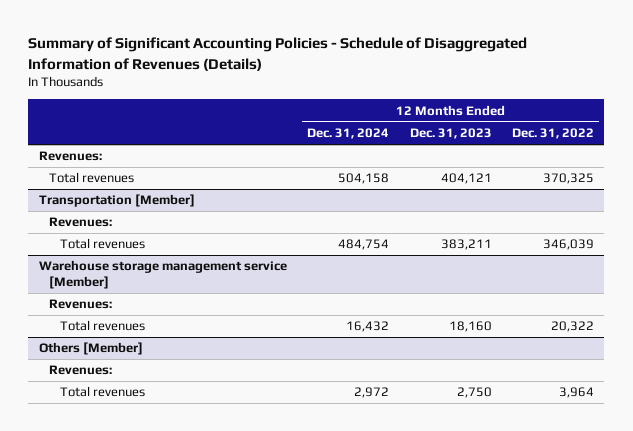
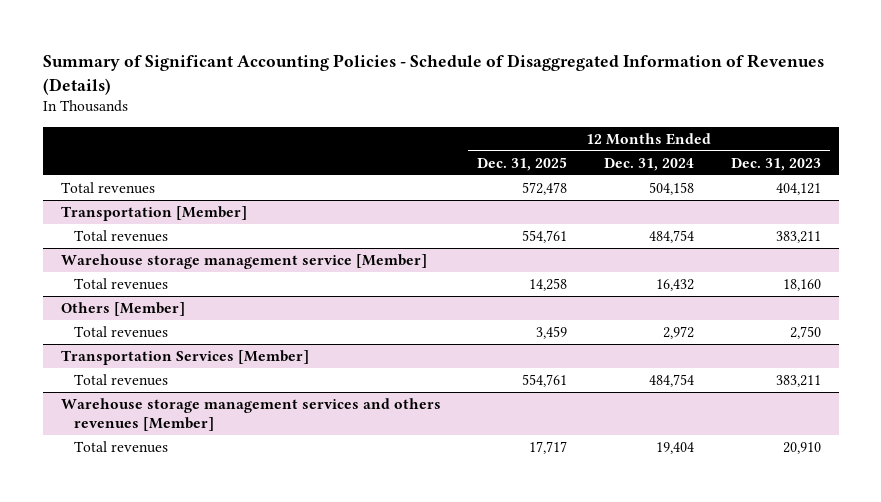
[512,128,595,140] Dec. 31, 2022 -> none
none -> [477,156,568,171] Dec. 31, 2025
[38,151,102,162] Revenues: -> none
[49,217,113,228] Revenues: -> none
[49,299,113,310] Revenues: -> none
[49,365,113,376] Revenues: -> none
none -> [60,349,309,365] Transportation Services [Member]
none -> [73,373,168,386] Total revenues
none -> [60,397,441,431] Warehouse storage management services and others revenues [Member]
none -> [73,440,168,453] Total revenues

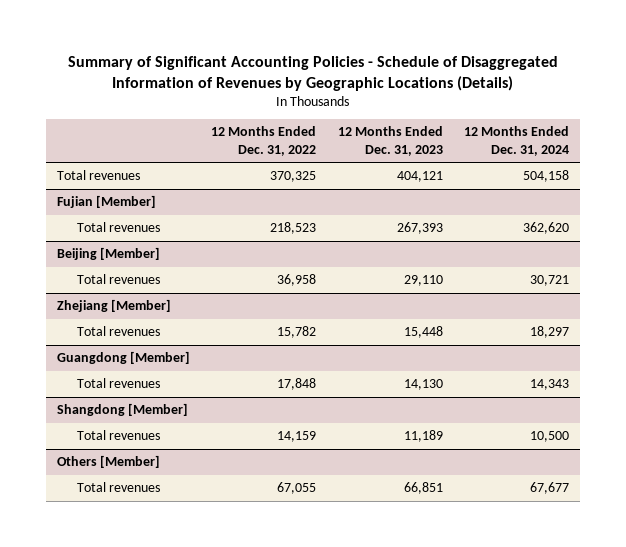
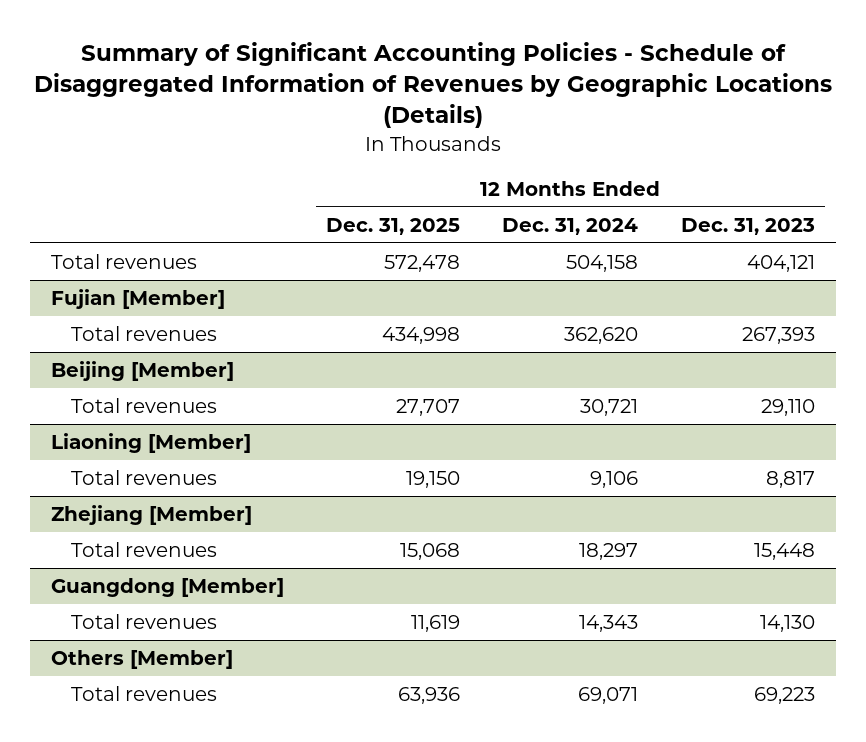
[211,126,317,156] 12 Months Ended Dec. 31, 2022 -> none
none -> [326,217,461,235] Dec. 31, 2025
none -> [50,433,251,454] Liaoning [Member]
none -> [71,470,218,486] Total revenues
[56,403,188,417] Shangdong [Member] -> none
[77,430,161,441] Total revenues -> none
[403,482,443,495] 66,851 -> [753,687,815,705] 69,223
[530,482,570,495] 67,677 -> [578,687,639,705] 69,071

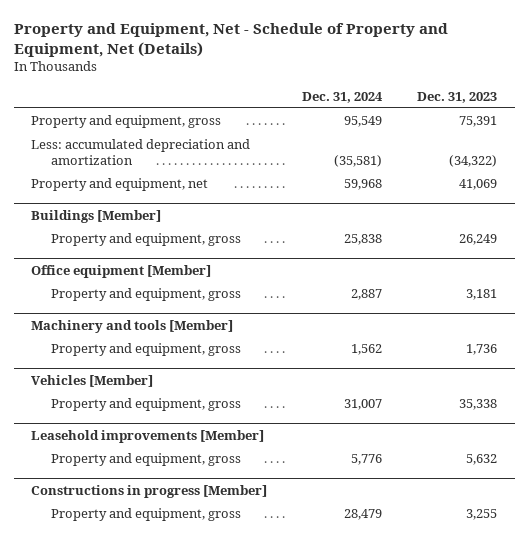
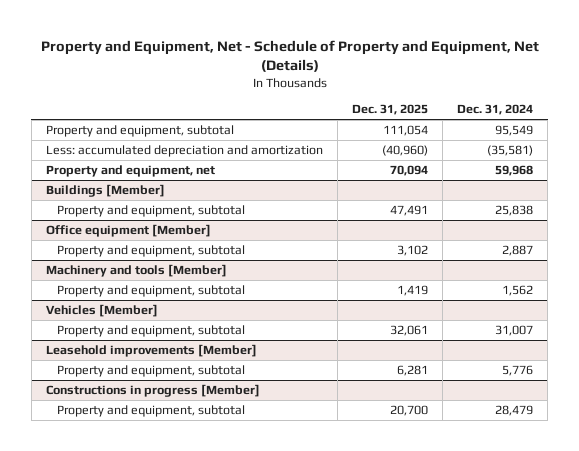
[417,91,498,103] Dec. 31, 2023 -> none
none -> [352,104,429,116] Dec. 31, 2025
[31,115,222,129] Property and equipment, gross -> [46,125,235,138] Property and equipment, subtotal
[51,233,242,247] Property and equipment, gross -> [56,205,245,218] Property and equipment, subtotal
[51,288,242,302] Property and equipment, gross -> [56,245,245,258] Property and equipment, subtotal
[51,343,242,357] Property and equipment, gross -> [56,285,245,298] Property and equipment, subtotal
[51,398,242,412] Property and equipment, gross -> [56,325,245,338] Property and equipment, subtotal
[51,453,242,467] Property and equipment, gross -> [56,365,245,378] Property and equipment, subtotal
[51,508,242,522] Property and equipment, gross -> [56,405,245,418] Property and equipment, subtotal

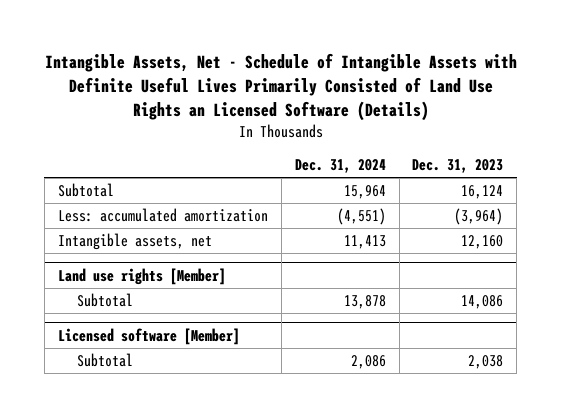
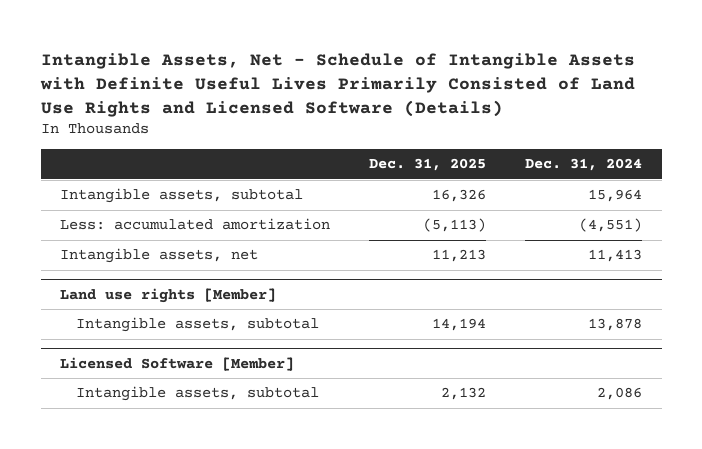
[44,53,517,121] Intangible Assets, Net - Schedule of Intangible Assets with Definite Useful Lives Primarily Consisted of Land Use Rights an Licensed Software (Details) -> [39,52,635,117] Intangible Assets, Net - Schedule of Intangible Assets with Definite Useful Lives Primarily Consisted of Land Use Rights and Licensed Software (Details)
[412,159,504,174] Dec. 31, 2023 -> none
none -> [369,158,487,172] Dec. 31, 2025
[57,182,114,197] Subtotal -> [60,188,304,204] Intangible assets, subtotal
[77,292,134,307] Subtotal -> [75,317,319,333] Intangible assets, subtotal
[57,327,240,345] Licensed software [Member] -> [60,356,295,371] Licensed Software [Member]
[77,352,134,367] Subtotal -> [75,386,319,402] Intangible assets, subtotal

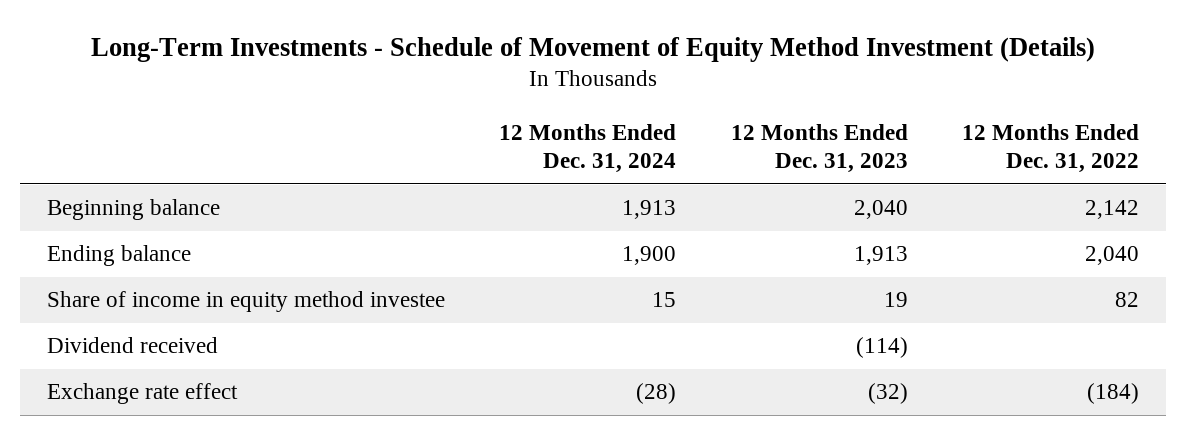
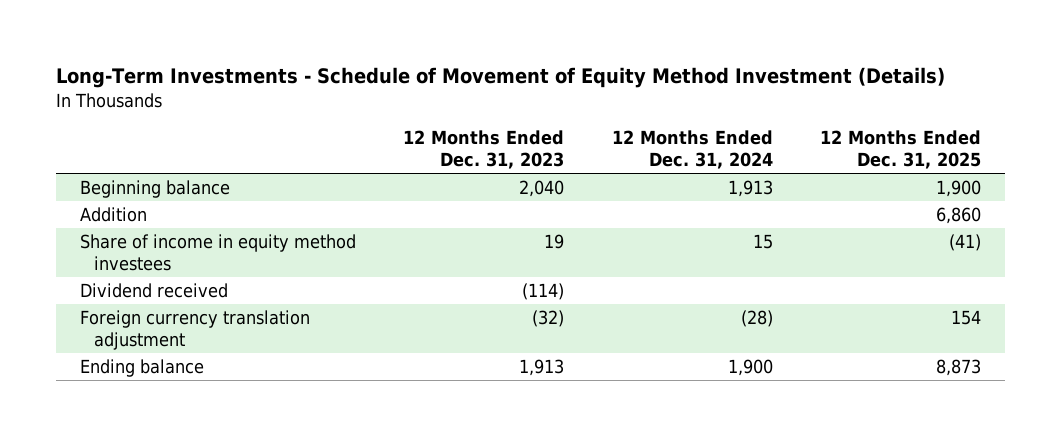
[961,123,1139,174] 12 Months Ended Dec. 31, 2022 -> none
none -> [820,129,982,169] 12 Months Ended Dec. 31, 2025
none -> [79,206,147,222] Addition
[47,291,446,313] Share of income in equity method investee -> [79,233,356,271] Share of income in equity method investees
[47,383,239,405] Exchange rate effect -> [79,309,310,350] Foreign currency translation adjustment
[47,245,192,267] Ending balance -> [79,358,204,377] Ending balance

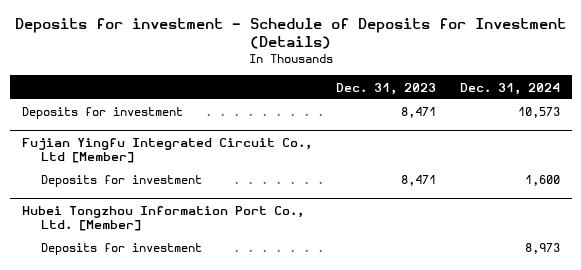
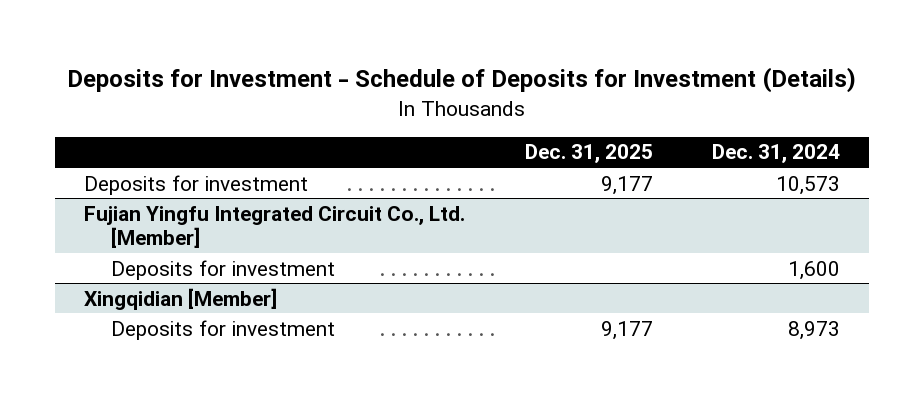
[14,17,566,50] Deposits for investment - Schedule of Deposits for Investment (Details) -> [67,67,857,94] Deposits for Investment - Schedule of Deposits for Investment (Details)
[335,82,436,95] Dec. 31, 2023 -> none
none -> [524,144,653,164] Dec. 31, 2025
[21,138,312,164] Fujian Yingfu Integrated Circuit Co., Ltd [Member] -> [84,205,466,249] Fujian Yingfu Integrated Circuit Co., Ltd. [Member]
[21,206,304,232] Hubei Tongzhou Information Port Co., Ltd. [Member] -> none
none -> [84,287,278,310] Xingqidian [Member]

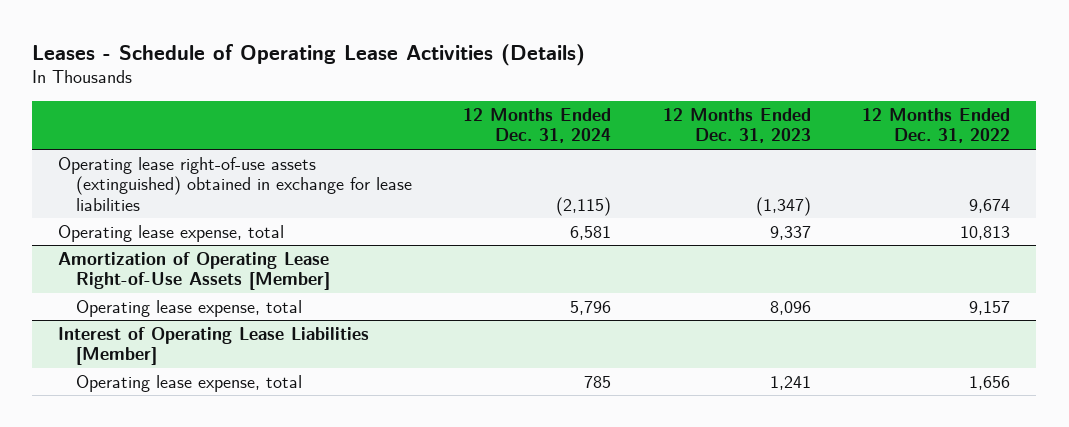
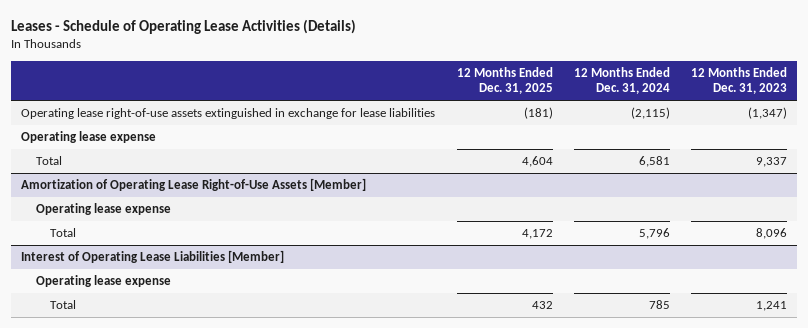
[862,107,1011,144] 12 Months Ended Dec. 31, 2022 -> none
none -> [456,67,553,95] 12 Months Ended Dec. 31, 2025
[58,156,412,211] Operating lease right-of-use assets (extinguished) obtained in exchange for lease liabilities -> [21,108,436,120] Operating lease right-of-use assets extinguished in exchange for lease liabilities
none -> [21,131,157,144] Operating lease expense
[58,224,285,242] Operating lease expense, total -> [35,156,62,166] Total
none -> [35,203,171,216] Operating lease expense
[75,299,302,317] Operating lease expense, total -> [49,228,76,238] Total
none -> [35,275,171,288] Operating lease expense
[75,374,302,392] Operating lease expense, total -> [49,300,76,310] Total

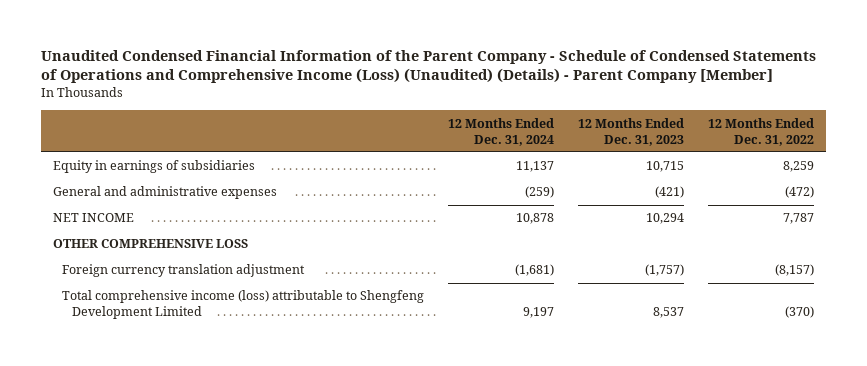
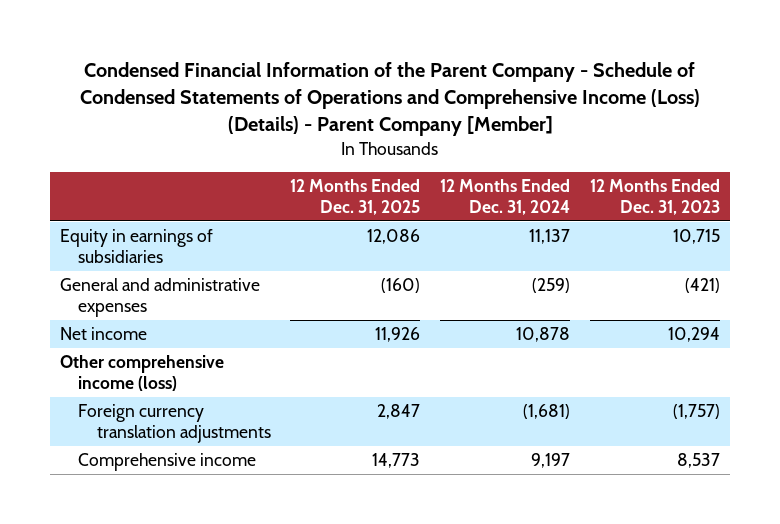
[41,49,817,84] Unaudited Condensed Financial Information of the Parent Company - Schedule of Condensed Statements of Operations and Comprehensive Income (Loss) (Unaudited) (Details) - Parent Company [Member] -> [79,61,700,137] Condensed Financial Information of the Parent Company - Schedule of Condensed Statements of Operations and Comprehensive Income (Loss) (Details) - Parent Company [Member]
[707,117,814,146] 12 Months Ended Dec. 31, 2022 -> none
none -> [290,179,421,215] 12 Months Ended Dec. 31, 2025
[53,213,135,223] NET INCOME -> [59,327,147,341] Net income
[53,239,249,249] OTHER COMPREHENSIVE LOSS -> [59,355,224,391] Other comprehensive income (loss)
[62,264,306,278] Foreign currency translation adjustment -> [78,404,271,443] Foreign currency translation adjustments
[62,290,425,320] Total comprehensive income (loss) attributable to Shengfeng Development Limited -> [78,453,257,472] Comprehensive income

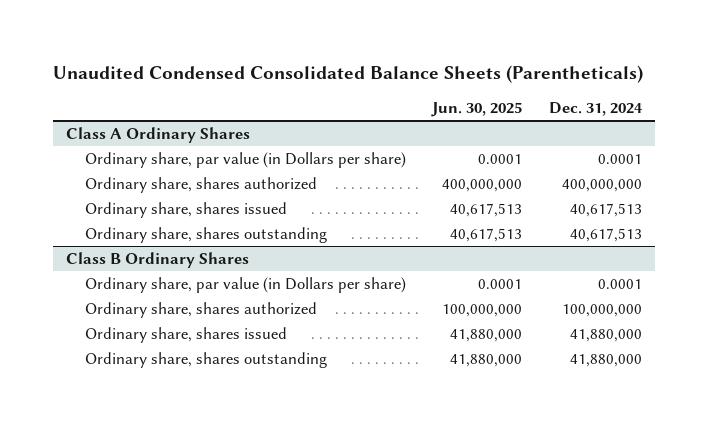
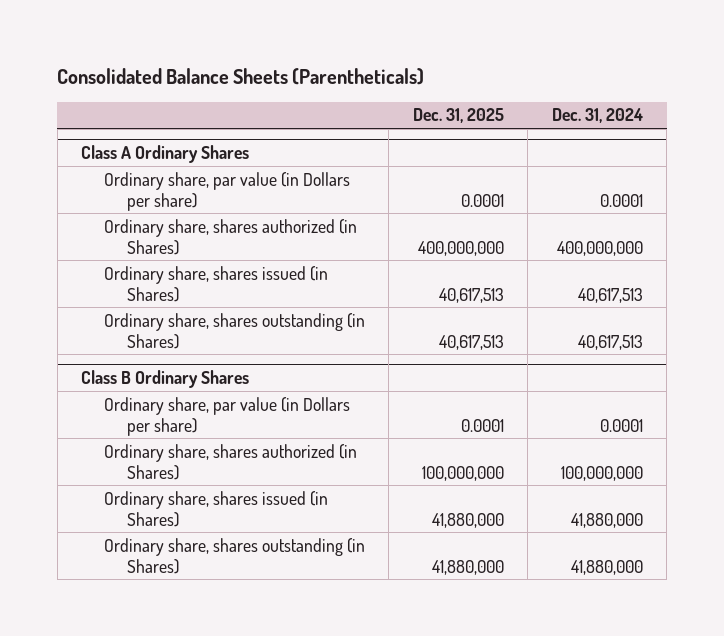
[53,64,644,83] Unaudited Condensed Consolidated Balance Sheets (Parentheticals) -> [57,68,425,86] Consolidated Balance Sheets (Parentheticals)
[431,102,523,118] Jun. 30, 2025 -> none
none -> [412,108,504,124] Dec. 31, 2025
[84,176,317,193] Ordinary share, shares authorized -> [103,218,357,255] Ordinary share, shares authorized (in Shares)
[84,201,287,218] Ordinary share, shares issued -> [103,265,328,302] Ordinary share, shares issued (in Shares)
[84,226,327,243] Ordinary share, shares outstanding -> [103,312,365,349] Ordinary share, shares outstanding (in Shares)
[84,301,317,318] Ordinary share, shares authorized -> [103,443,357,480] Ordinary share, shares authorized (in Shares)
[84,326,287,343] Ordinary share, shares issued -> [103,490,328,527] Ordinary share, shares issued (in Shares)
[84,351,327,368] Ordinary share, shares outstanding -> [103,537,365,574] Ordinary share, shares outstanding (in Shares)

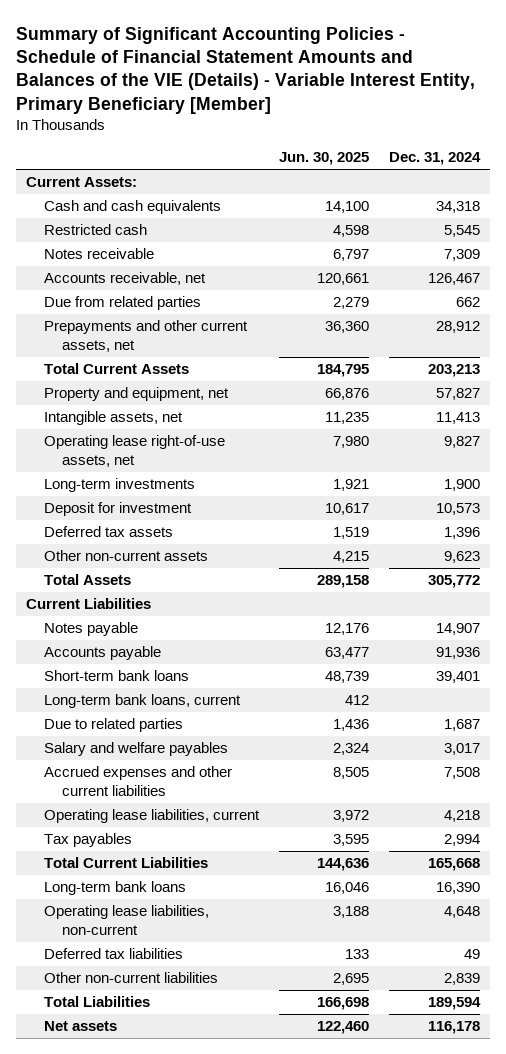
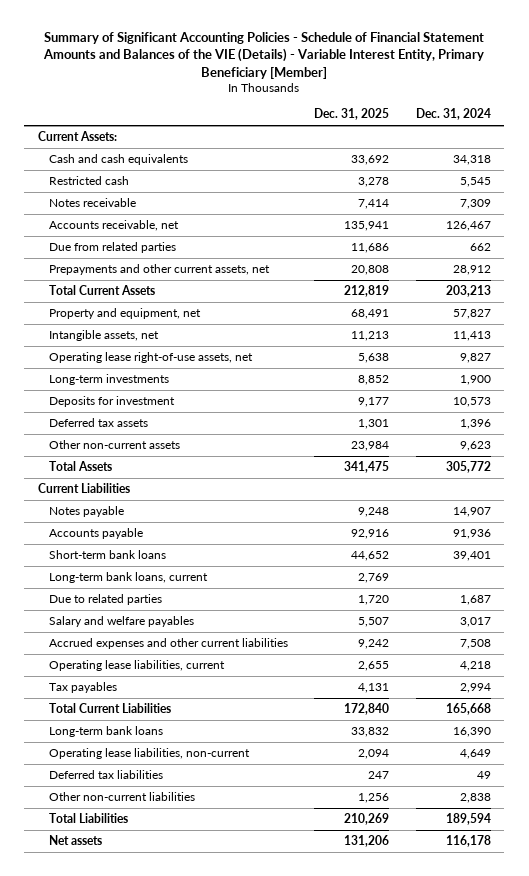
[278,152,369,166] Jun. 30, 2025 -> none
none -> [314,108,390,121] Dec. 31, 2025
[43,502,192,517] Deposit for investment -> [48,395,175,407] Deposits for investment
[443,906,480,919] 4,648 -> [459,748,491,759] 4,649
[443,973,480,986] 2,839 -> [459,792,491,803] 2,838

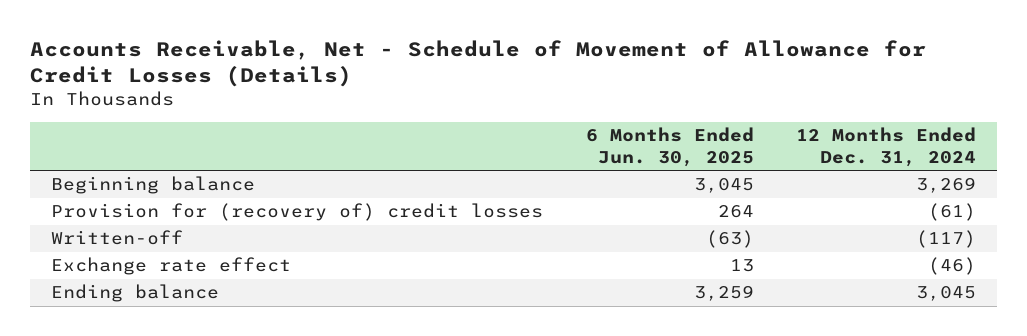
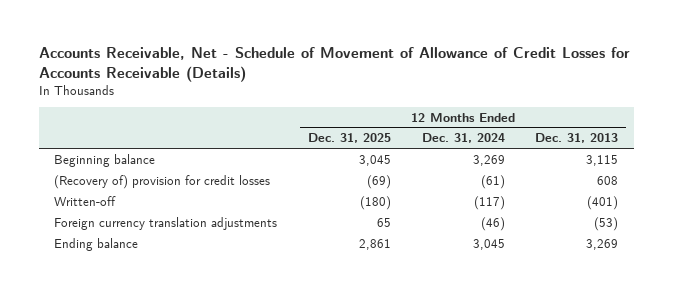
[30,40,927,88] Accounts Receivable, Net - Schedule of Movement of Allowance for Credit Losses (Details) -> [38,47,630,82] Accounts Receivable, Net - Schedule of Movement of Allowance of Credit Losses for Accounts Receivable (Details)
[585,127,754,167] 6 Months Ended Jun. 30, 2025 -> none
none -> [307,133,391,144] Dec. 31, 2025
none -> [535,133,619,144] Dec. 31, 2013
[51,203,544,222] Provision for (recovery of) credit losses -> [54,174,271,189] (Recovery of) provision for credit losses
[51,257,292,276] Exchange rate effect -> none
none -> [54,216,278,230] Foreign currency translation adjustments

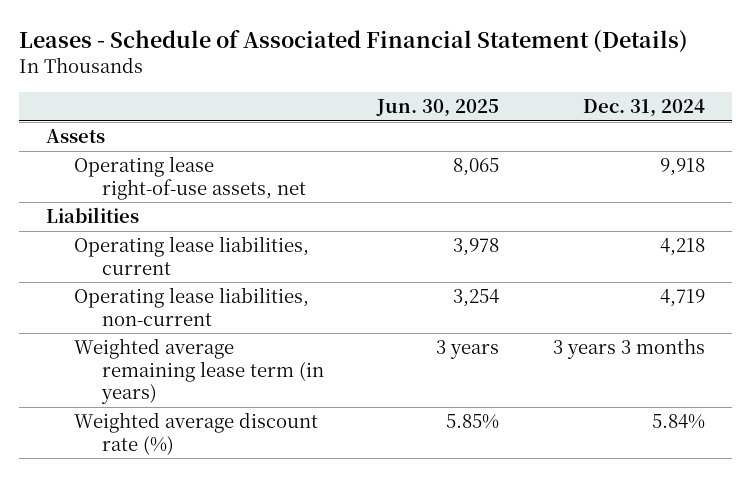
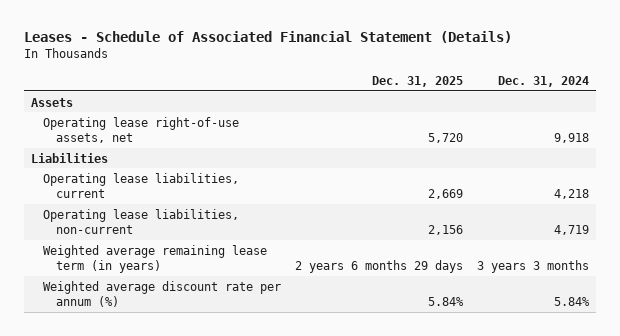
[376,98,500,117] Jun. 30, 2025 -> none
none -> [372,75,464,87] Dec. 31, 2025
[73,412,318,455] Weighted average discount rate (%) -> [43,280,282,307] Weighted average discount rate per annum (%)

